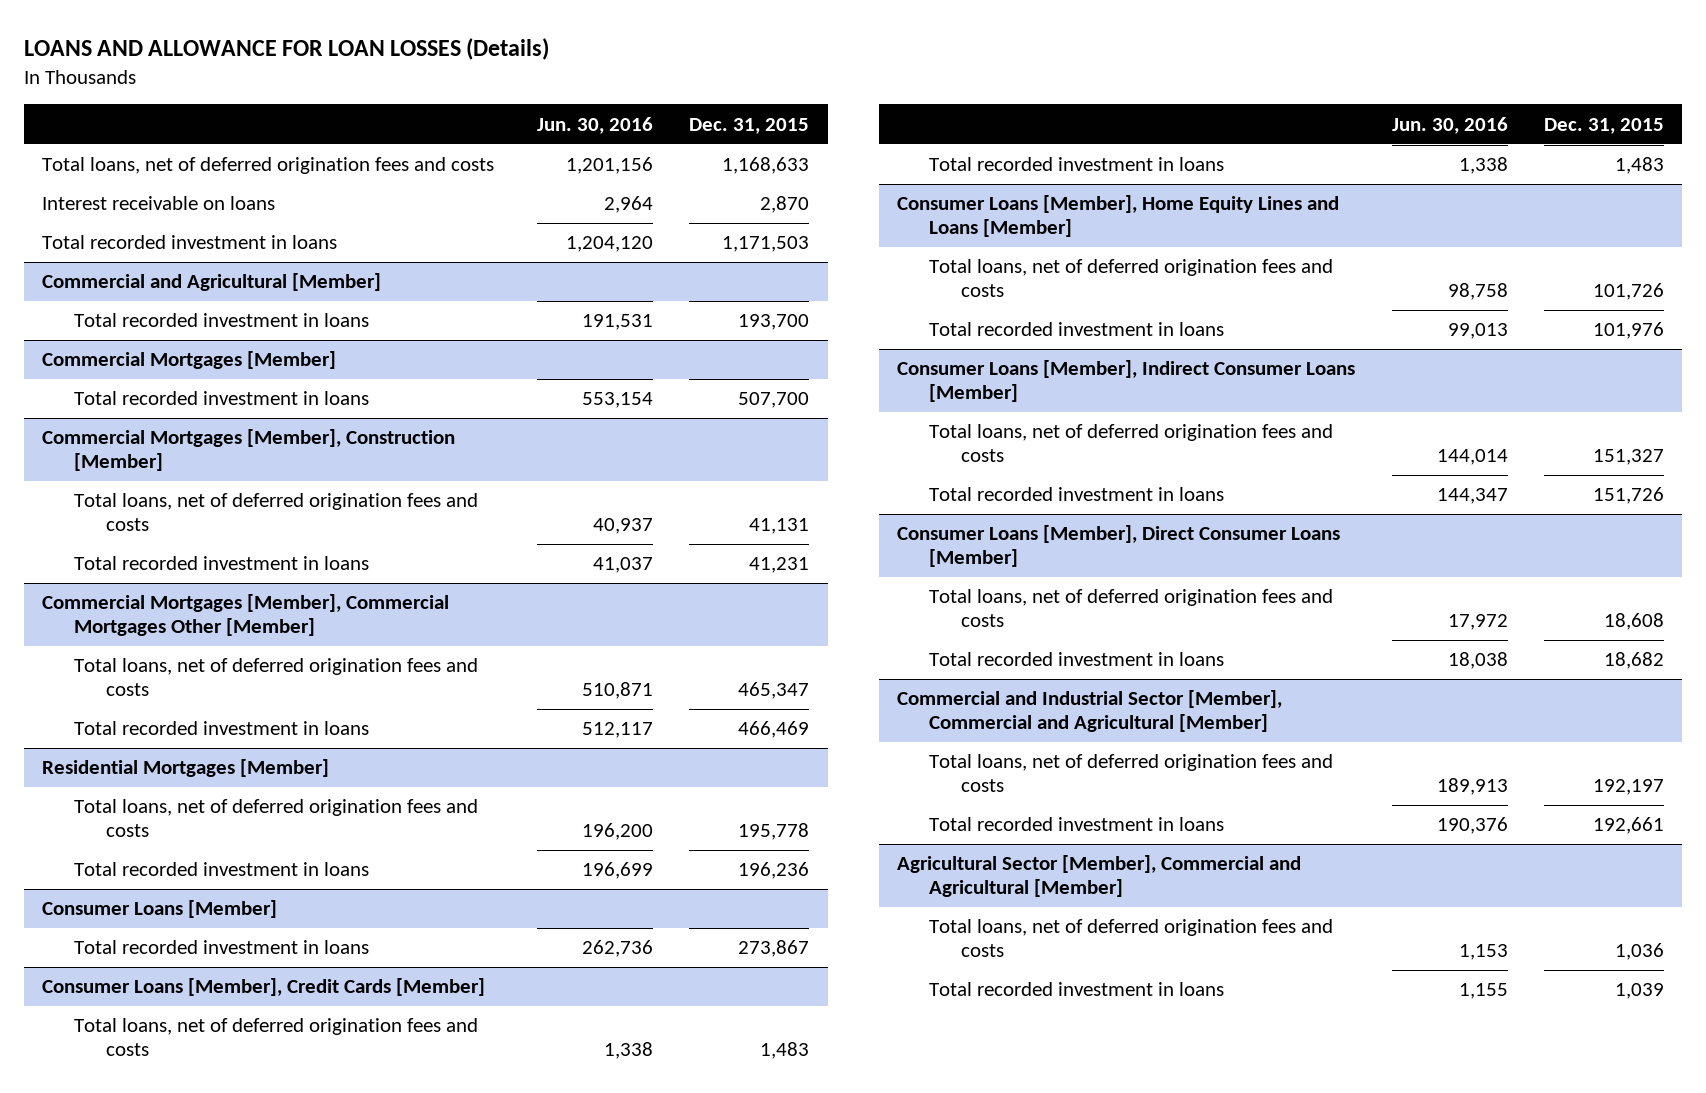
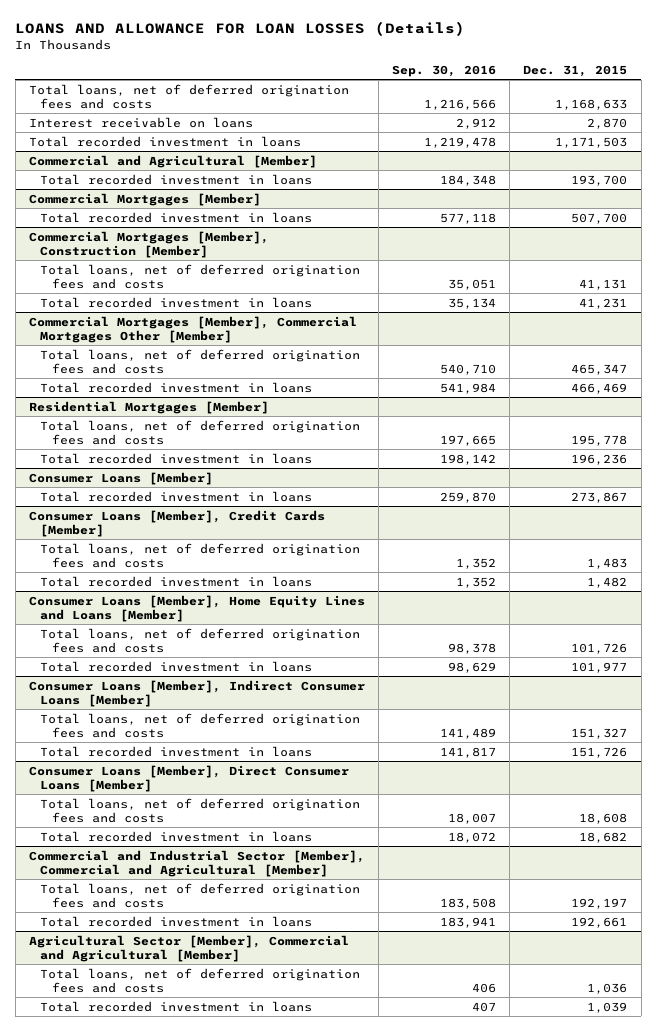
[536,116,653,134] Jun. 30, 2016 -> none
none -> [392,64,497,77] Sep. 30, 2016
[1615,157,1665,175] 1,483 -> [587,576,628,588] 1,482
[1593,322,1665,340] 101,976 -> [571,661,628,673] 101,977

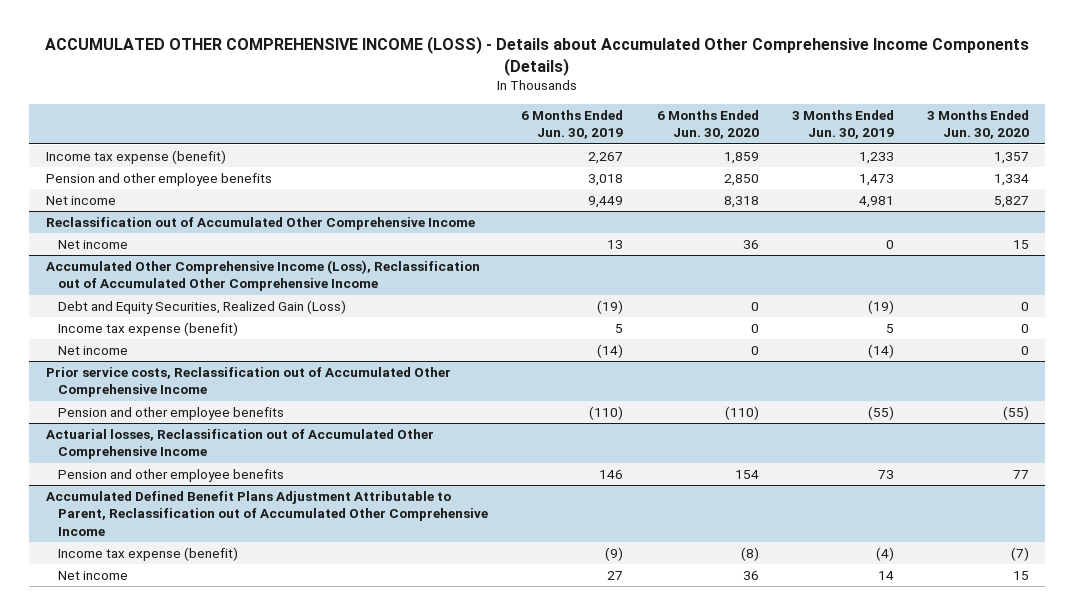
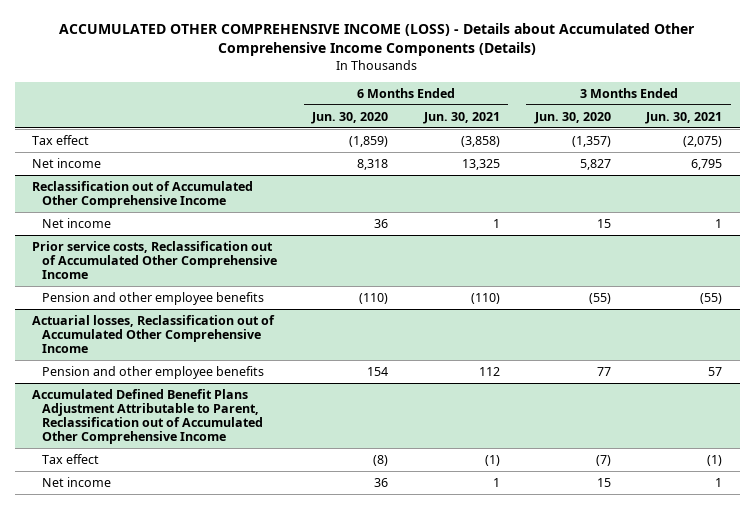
[521,110,624,140] 6 Months Ended Jun. 30, 2019 -> none
[791,110,894,140] 3 Months Ended Jun. 30, 2019 -> none
none -> [422,111,500,124] Jun. 30, 2021
none -> [645,111,723,124] Jun. 30, 2021
[45,173,272,187] Pension and other employee benefits -> none
[45,150,226,165] Income tax expense (benefit) -> [32,134,90,145] Tax effect
[723,152,759,165] 1,859 -> [349,135,389,147] (1,859)
[993,152,1029,165] 1,357 -> [571,135,611,147] (1,357)
[45,260,480,292] Accumulated Other Comprehensive Income (Loss), Reclassification out of Accumulated Other Comprehensive Income -> none
[58,300,347,315] Debt and Equity Securities, Realized Gain (Loss) -> none
[58,322,239,337] Income tax expense (benefit) -> none
[58,346,129,356] Net income -> none
[58,547,239,562] Income tax expense (benefit) -> [42,453,100,464] Tax effect

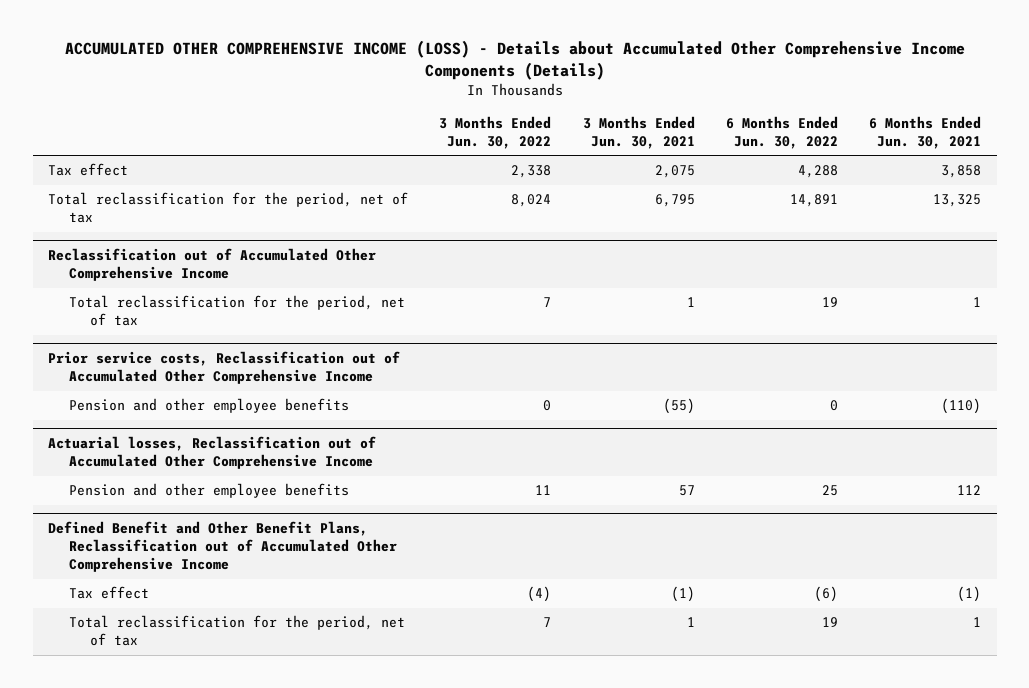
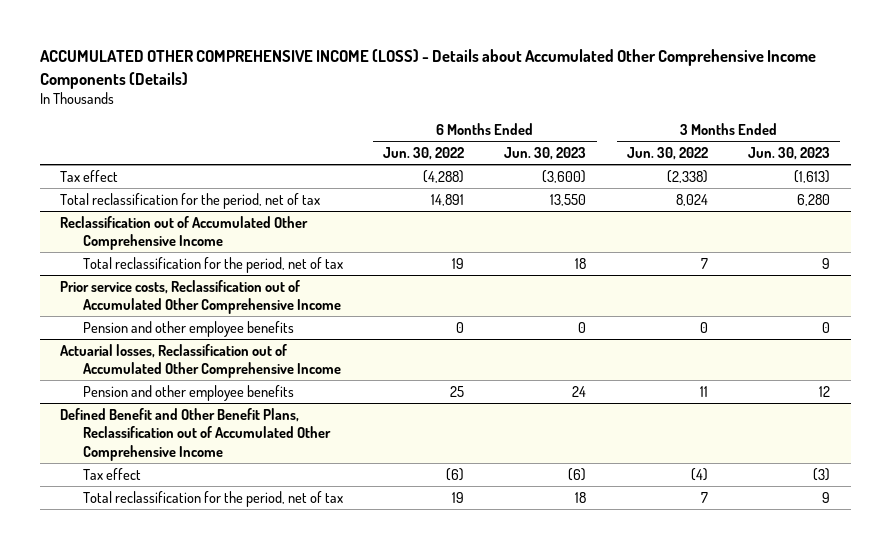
[582,115,695,149] 3 Months Ended Jun. 30, 2021 -> none
[868,115,981,149] 6 Months Ended Jun. 30, 2021 -> none
none -> [504,147,587,161] Jun. 30, 2023
none -> [748,147,831,161] Jun. 30, 2023
[511,165,552,179] 2,338 -> [666,169,708,183] (2,338)
[797,165,838,179] 4,288 -> [423,169,465,183] (4,288)

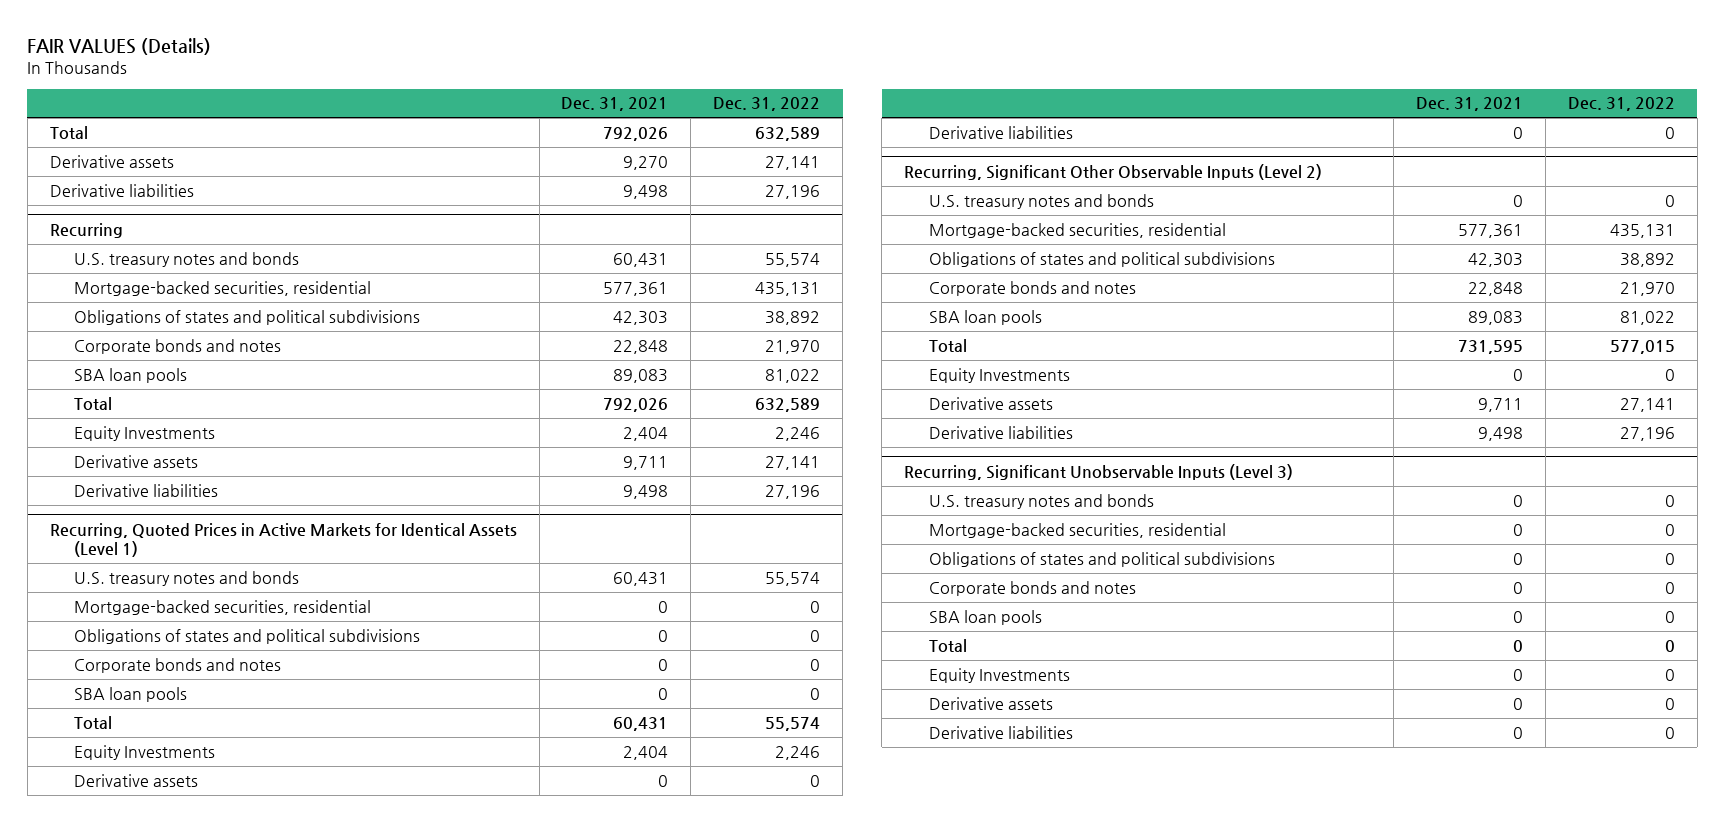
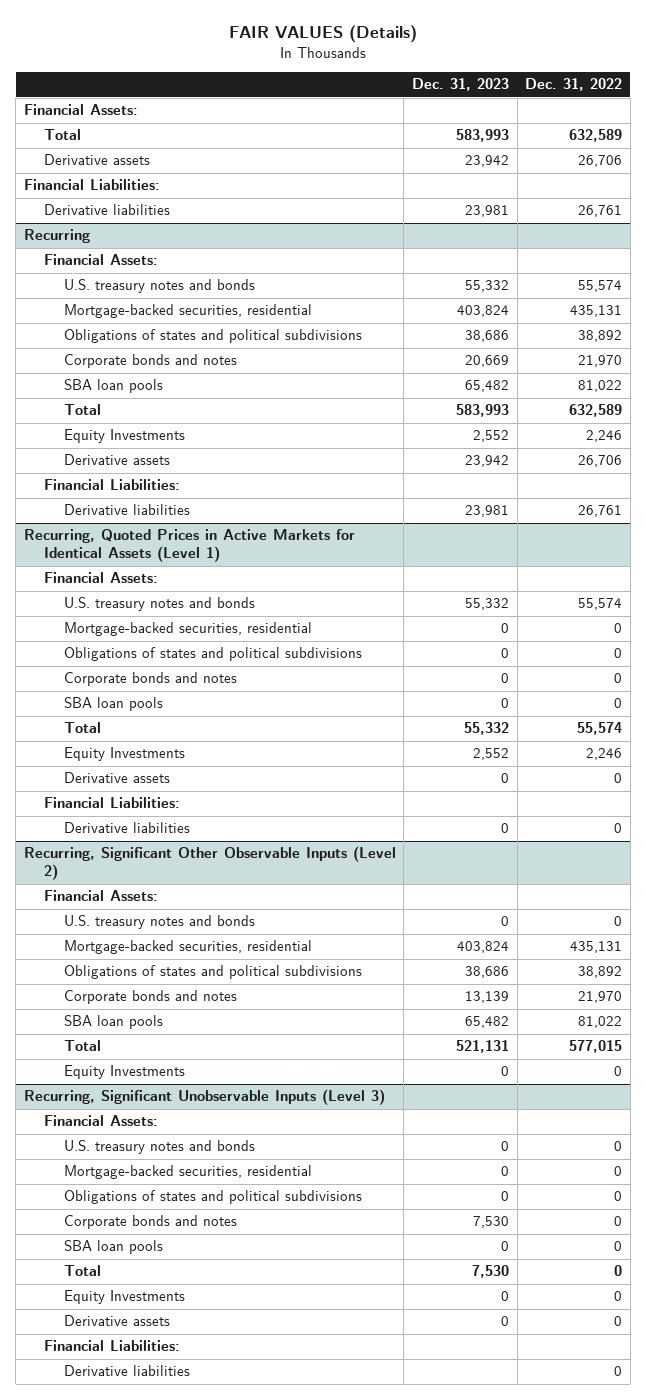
[561,97,669,112] Dec. 31, 2021 -> none
none -> [411,78,509,92] Dec. 31, 2023
none -> [23,104,138,116] Financial Assets:
[765,155,821,170] 27,141 -> [578,155,623,168] 26,706
none -> [23,179,160,191] Financial Liabilities:
[765,184,821,199] 27,196 -> [578,205,623,218] 26,761
none -> [44,254,159,266] Financial Assets:
[765,455,821,470] 27,141 -> [578,455,623,468] 26,706
none -> [44,479,181,491] Financial Liabilities:
[765,484,821,499] 27,196 -> [578,505,623,518] 26,761
none -> [44,572,159,584] Financial Assets:
none -> [44,797,181,809] Financial Liabilities:
none -> [44,890,159,902] Financial Assets:
[928,396,1053,410] Derivative assets -> none
[928,425,1073,439] Derivative liabilities -> none
none -> [44,1115,159,1127] Financial Assets:
none -> [44,1340,181,1352] Financial Liabilities:

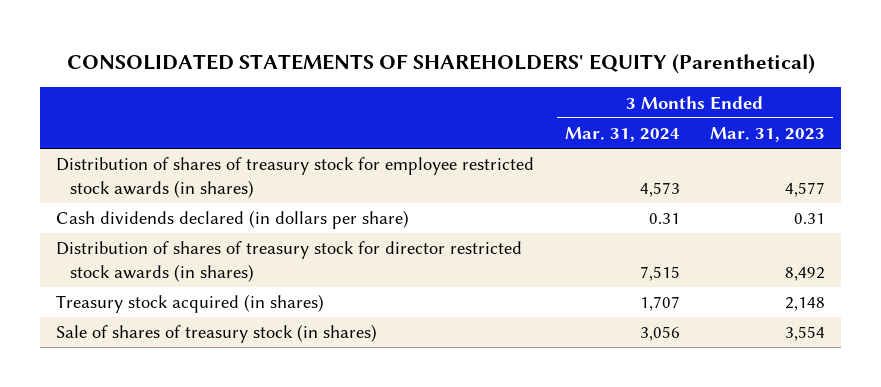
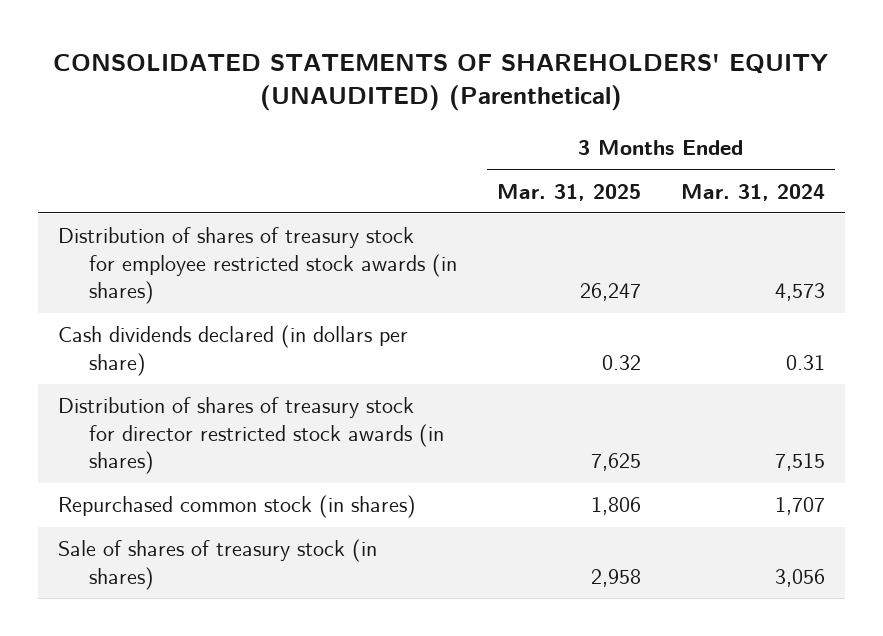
[66,54,815,75] CONSOLIDATED STATEMENTS OF SHAREHOLDERS' EQUITY (Parenthetical) -> [53,54,829,112] CONSOLIDATED STATEMENTS OF SHAREHOLDERS' EQUITY (UNAUDITED) (Parenthetical)
[710,127,826,143] Mar. 31, 2023 -> none
none -> [496,183,641,201] Mar. 31, 2025
[55,294,324,314] Treasury stock acquired (in shares) -> [57,495,416,519] Repurchased common stock (in shares)

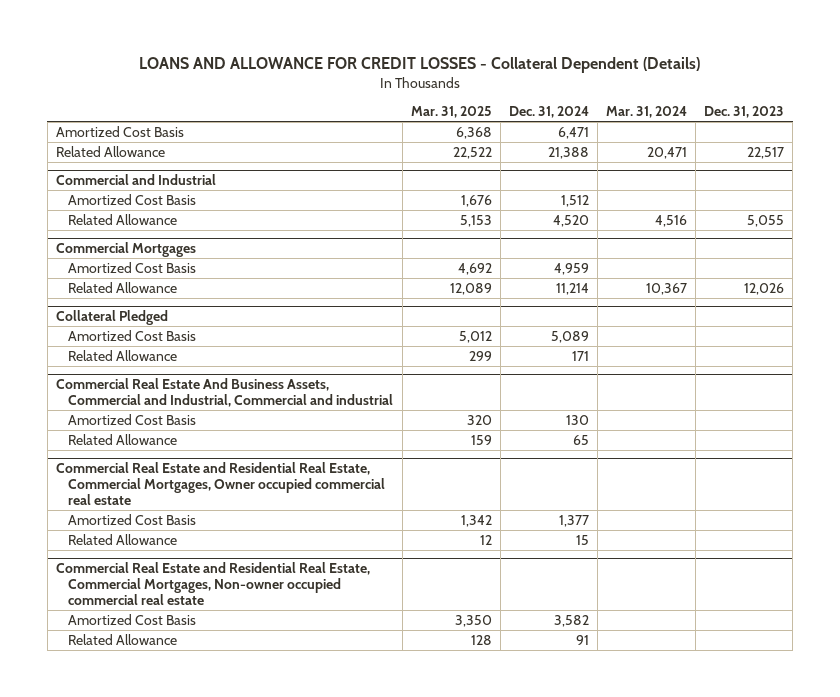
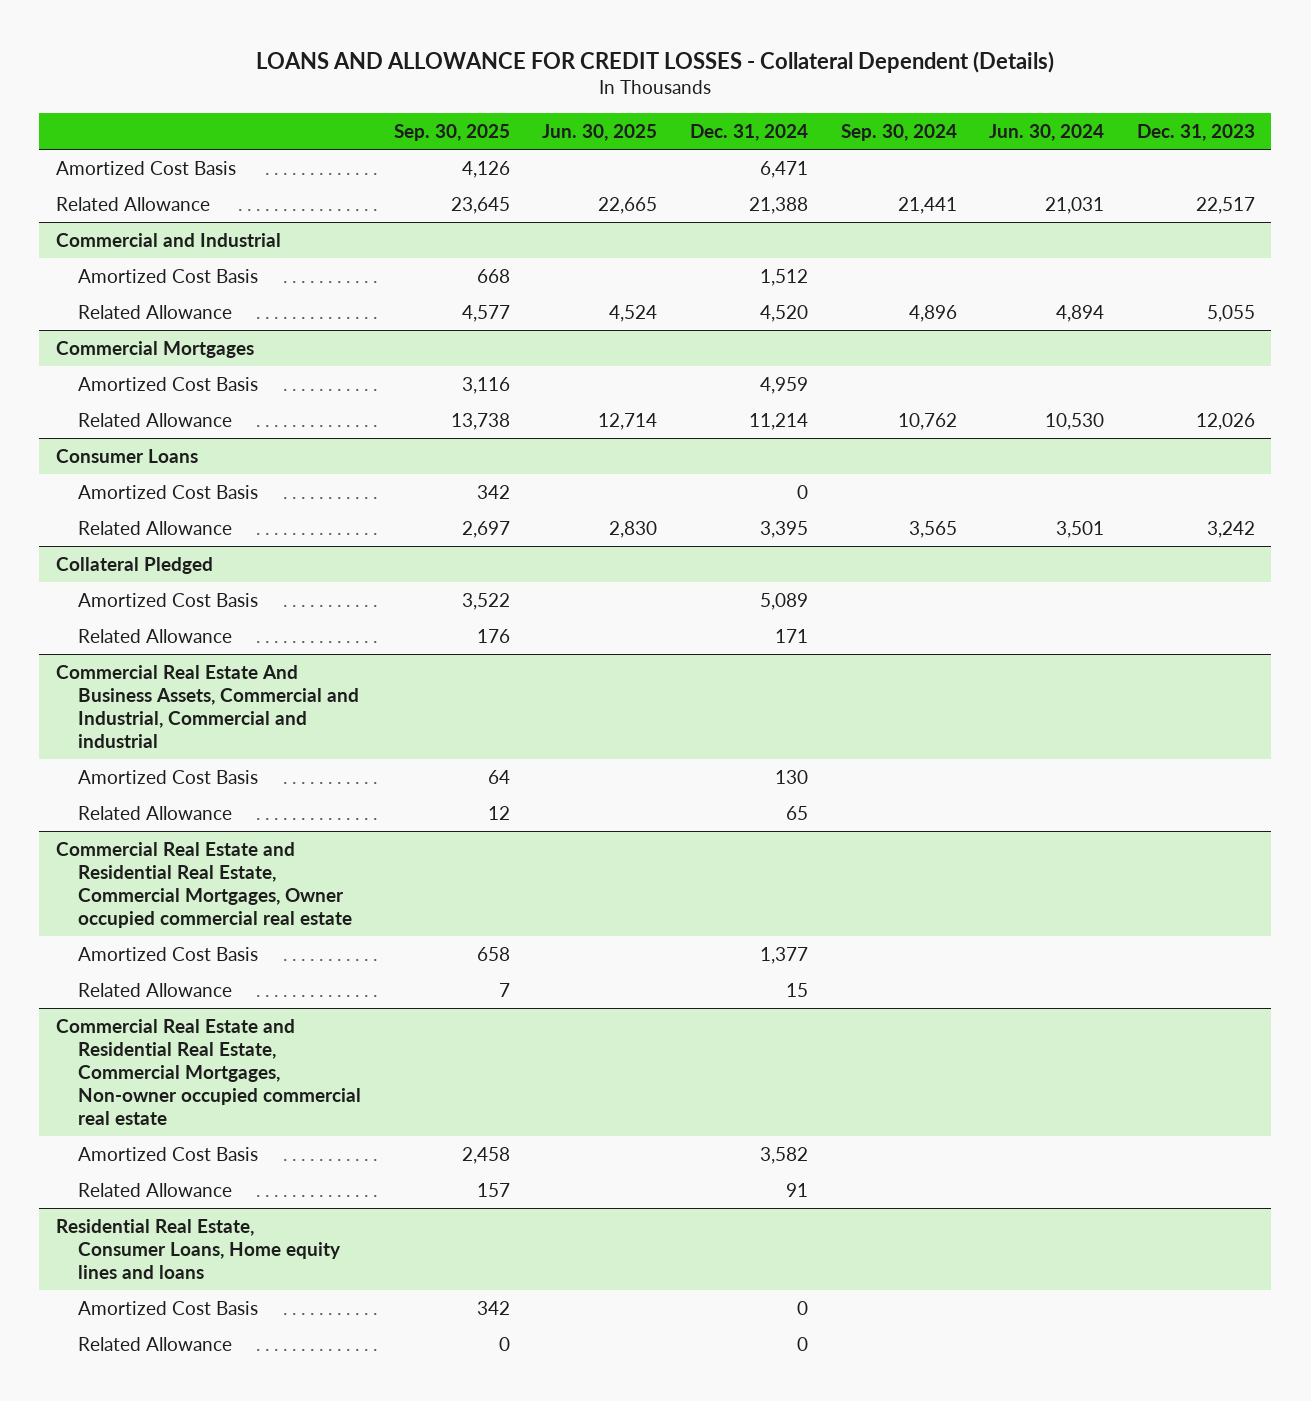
[410,106,492,119] Mar. 31, 2025 -> none
[605,106,687,119] Mar. 31, 2024 -> none
none -> [393,124,510,142] Sep. 30, 2025
none -> [542,124,658,142] Jun. 30, 2025
none -> [840,124,957,142] Sep. 30, 2024
none -> [989,124,1105,142] Jun. 30, 2024
none -> [55,448,198,463] Consumer Loans
none -> [77,484,258,499] Amortized Cost Basis
none -> [77,520,232,535] Related Allowance
none -> [55,1218,341,1279] Residential Real Estate, Consumer Loans, Home equity lines and loans
none -> [77,1300,258,1315] Amortized Cost Basis
none -> [77,1336,232,1351] Related Allowance

